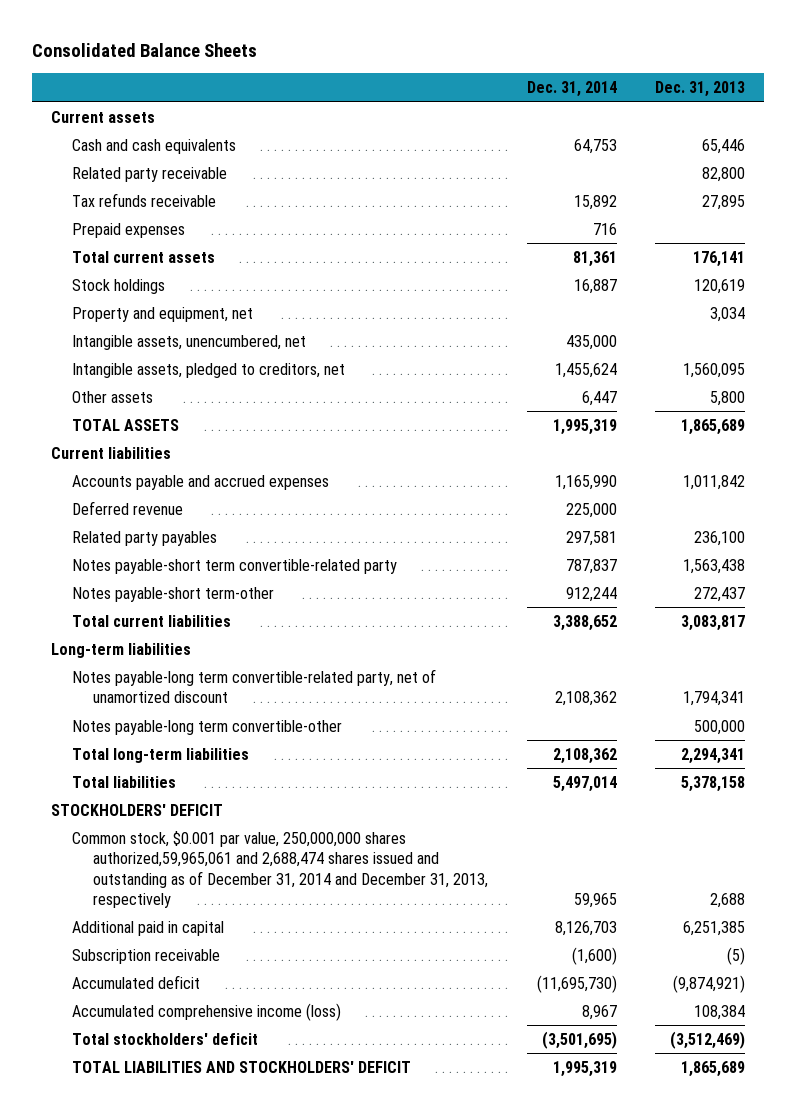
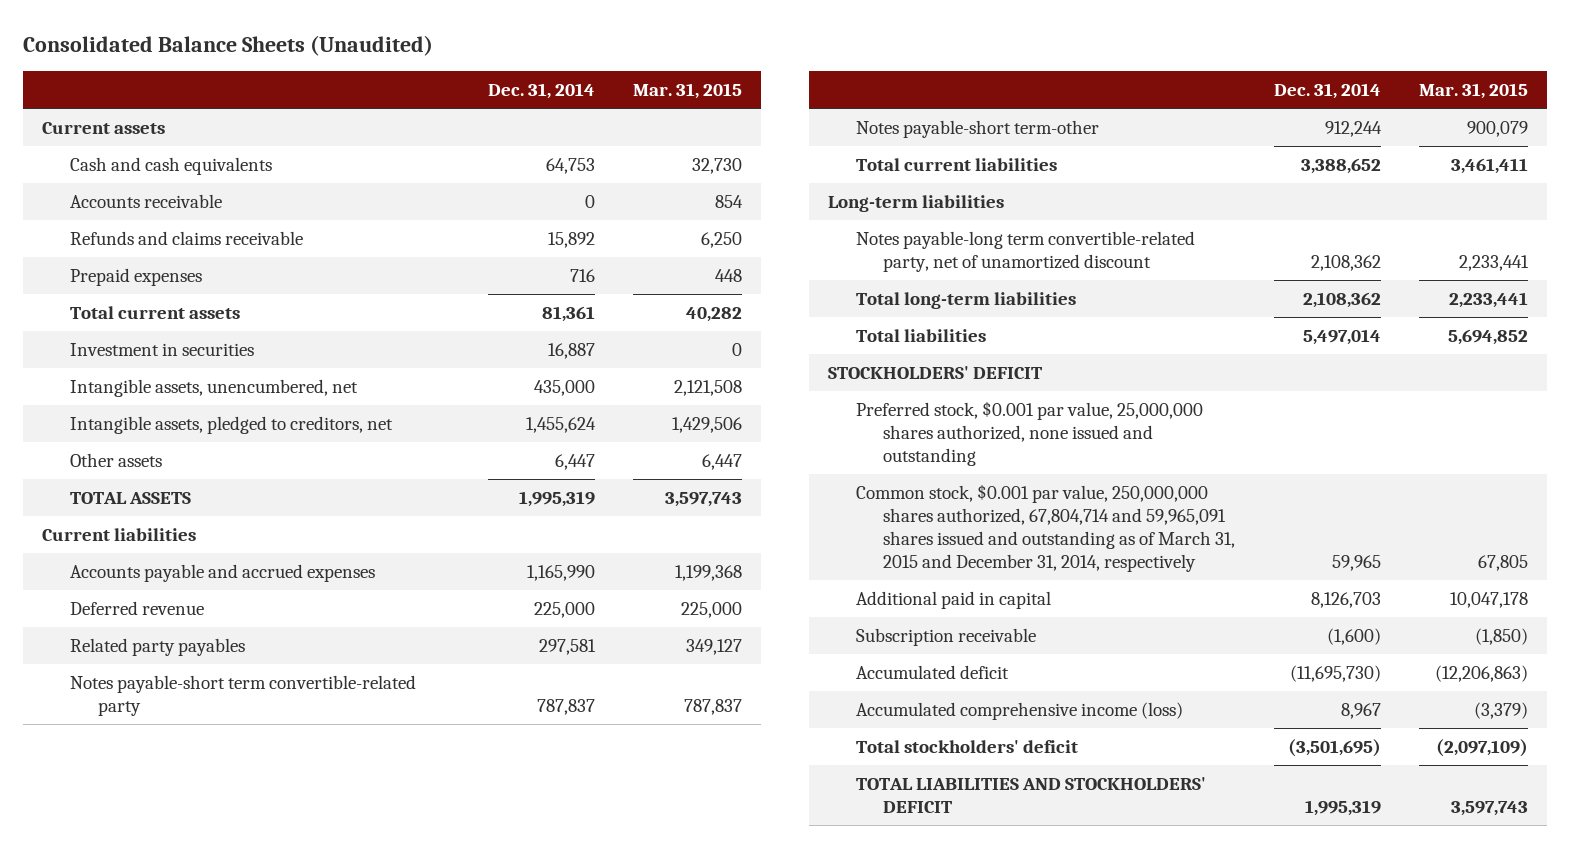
[32,43,258,58] Consolidated Balance Sheets -> [22,35,433,57] Consolidated Balance Sheets (Unaudited)
[654,81,745,98] Dec. 31, 2013 -> none
none -> [633,83,743,100] Mar. 31, 2015
[72,166,228,182] Related party receivable -> none
none -> [69,193,222,208] Accounts receivable
[72,192,217,207] Tax refunds receivable -> [69,230,303,245] Refunds and claims receivable
[72,306,254,322] Property and equipment, net -> none
[72,278,166,294] Stock holdings -> [69,342,254,356] Investment in securities
[72,719,343,735] Notes payable-long term convertible-other -> none
none -> [855,400,1203,466] Preferred stock, $0.001 par value, 25,000,000 shares authorized, none issued and outstanding
[72,830,489,909] Common stock, $0.001 par value, 250,000,000 shares authorized,59,965,061 and 2,688,474 shares issued and outstanding as of December 31, 2014 and December 31, 2013, respectively -> [855,483,1236,572] Common stock, $0.001 par value, 250,000,000 shares authorized, 67,804,714 and 59,965,091 shares issued and outstanding as of March 31, 2015 and December 31, 2014, respectively

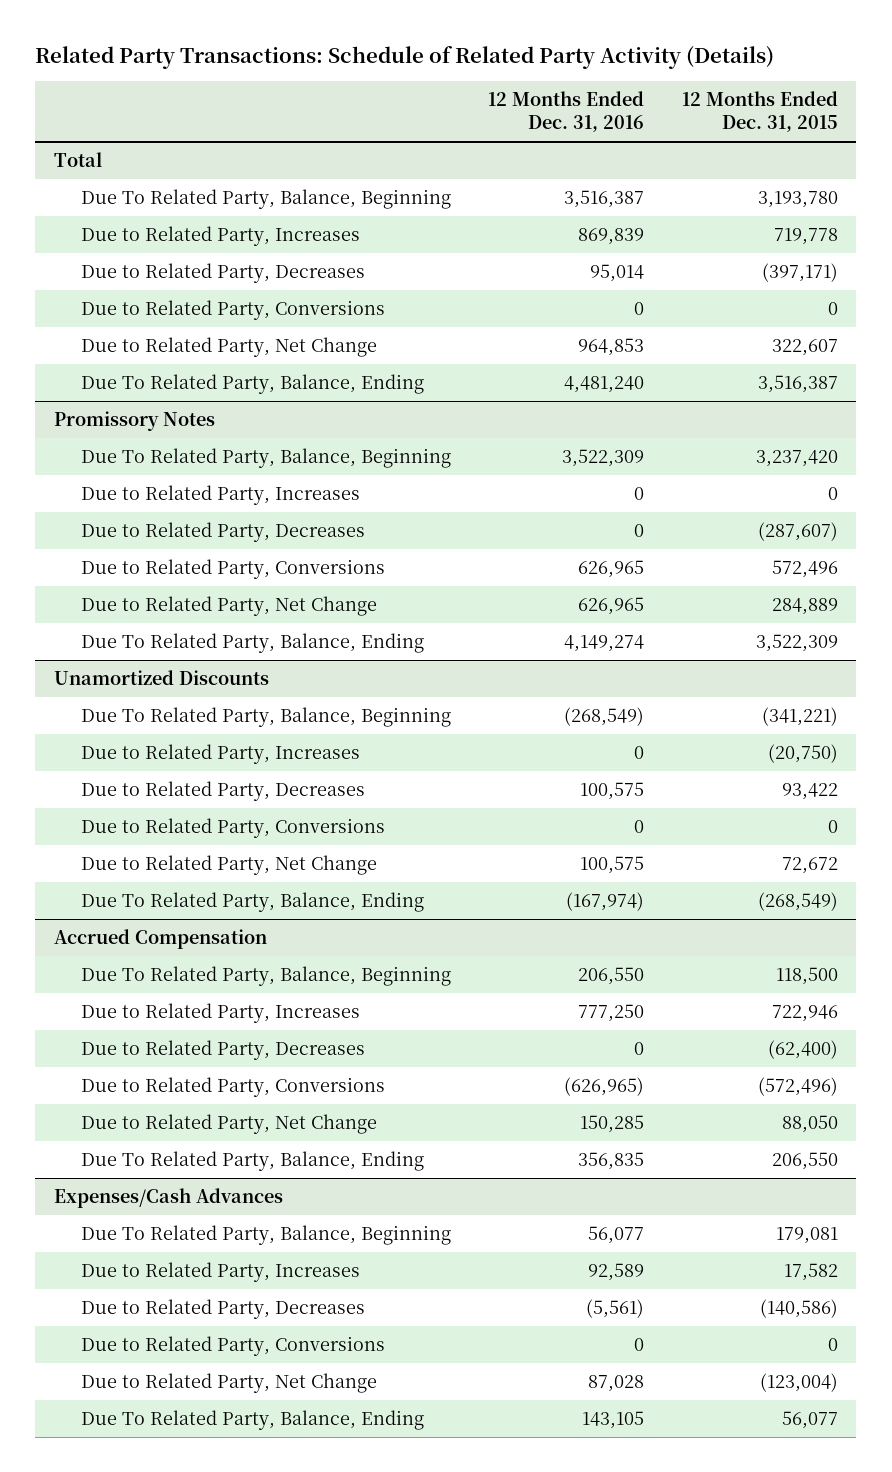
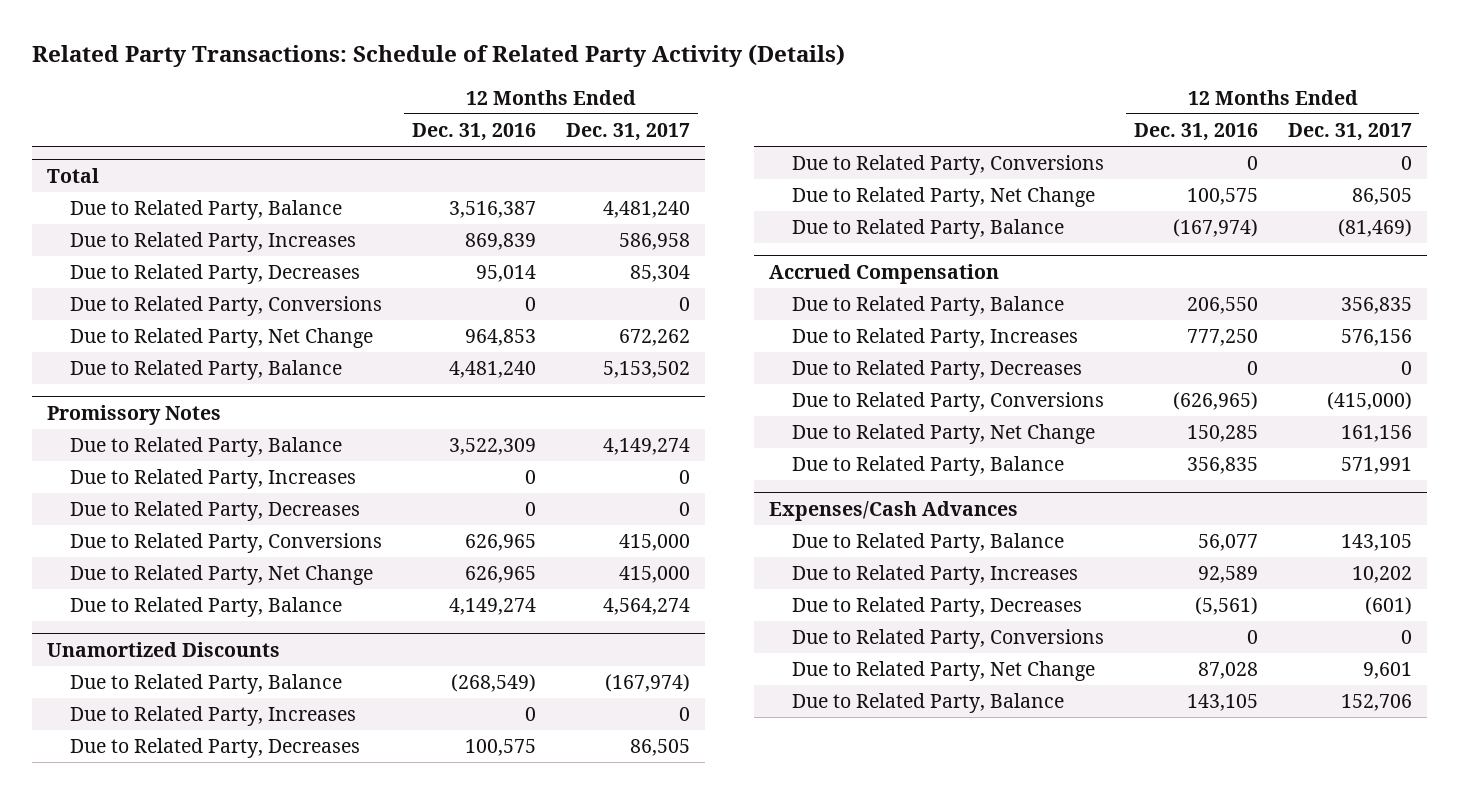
[681,91,838,133] 12 Months Ended Dec. 31, 2015 -> none
none -> [565,123,690,142] Dec. 31, 2017
[80,188,451,209] Due To Related Party, Balance, Beginning -> [69,200,342,221] Due to Related Party, Balance
[80,373,424,394] Due To Related Party, Balance, Ending -> [69,360,342,381] Due to Related Party, Balance
[80,447,451,468] Due To Related Party, Balance, Beginning -> [69,437,342,458] Due to Related Party, Balance
[80,632,424,653] Due To Related Party, Balance, Ending -> [69,597,342,618] Due to Related Party, Balance
[80,706,451,727] Due To Related Party, Balance, Beginning -> [69,674,342,695] Due to Related Party, Balance
[80,891,424,912] Due To Related Party, Balance, Ending -> [791,219,1064,240] Due to Related Party, Balance
[80,965,451,986] Due To Related Party, Balance, Beginning -> [791,296,1064,317] Due to Related Party, Balance
[80,1150,424,1171] Due To Related Party, Balance, Ending -> [791,456,1064,477] Due to Related Party, Balance
[80,1224,451,1245] Due To Related Party, Balance, Beginning -> [791,533,1064,554] Due to Related Party, Balance
[80,1409,424,1430] Due To Related Party, Balance, Ending -> [791,693,1064,714] Due to Related Party, Balance

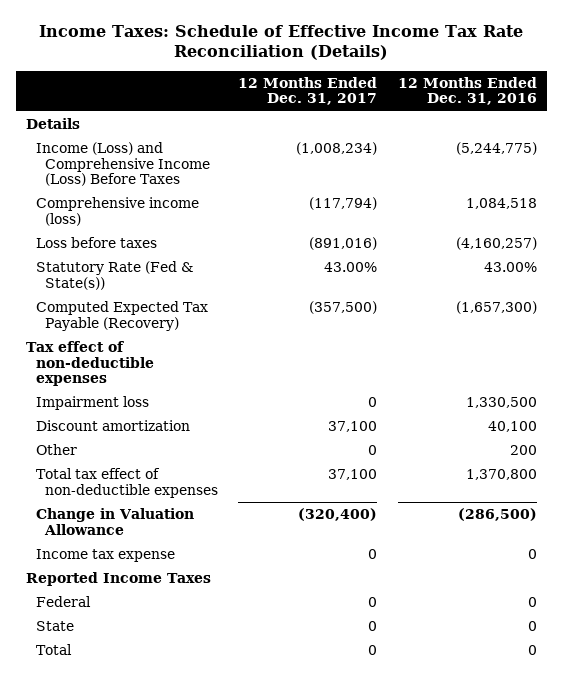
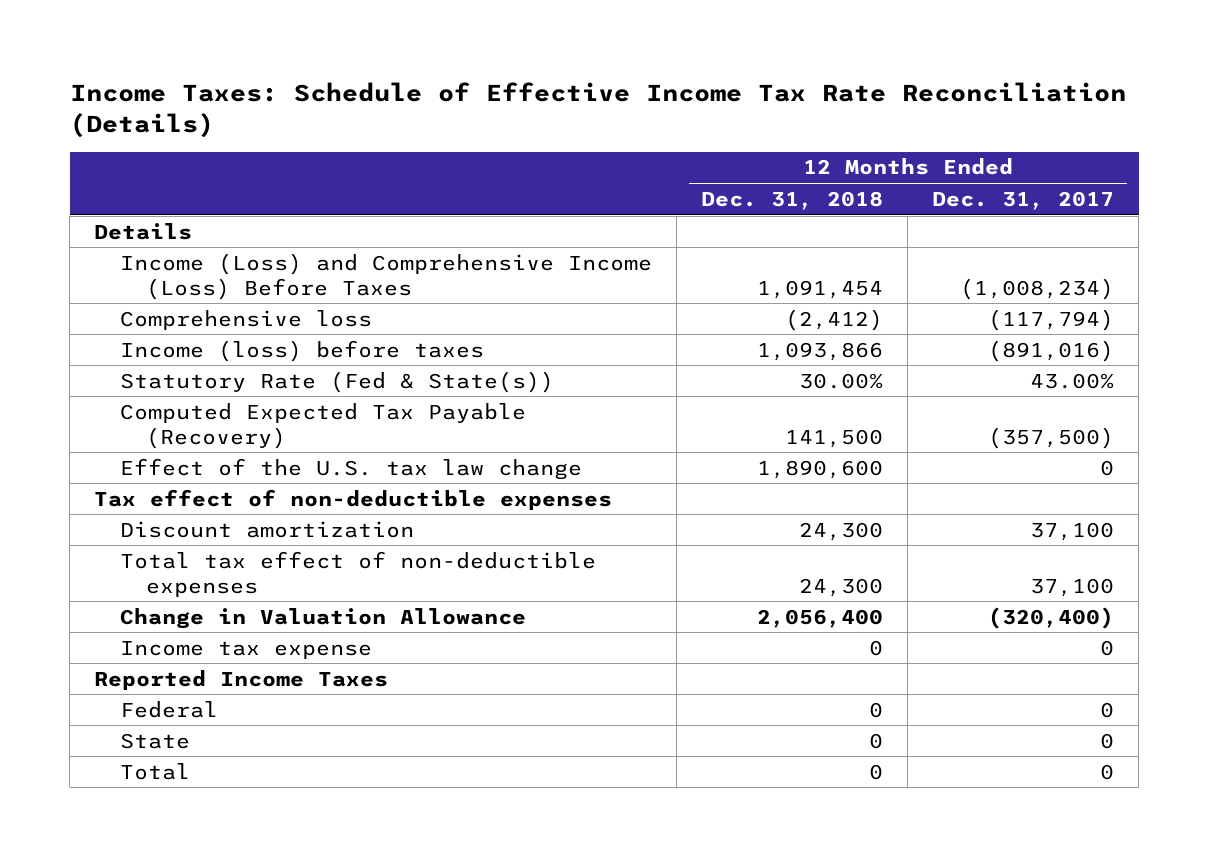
[397,76,537,106] 12 Months Ended Dec. 31, 2016 -> none
none -> [701,190,884,210] Dec. 31, 2018
[35,196,199,226] Comprehensive income (loss) -> [120,309,373,330] Comprehensive loss
[35,236,157,248] Loss before taxes -> [120,339,485,362] Income (loss) before taxes
none -> [120,457,583,480] Effect of the U.S. tax law change
[35,395,149,410] Impairment loss -> none
[35,443,77,455] Other -> none

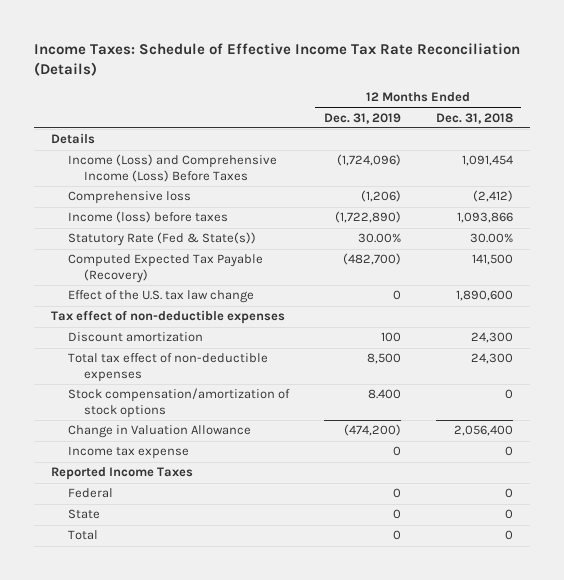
[932,190,1115,210] Dec. 31, 2017 -> none
none -> [323,112,401,124] Dec. 31, 2019
none -> [67,388,290,418] Stock compensation/amortization of stock options

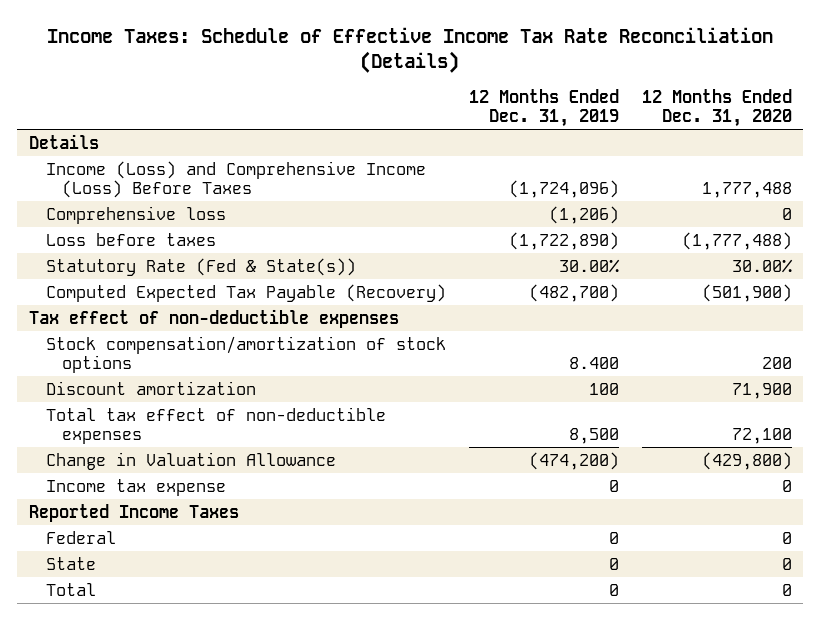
[435,112,513,124] Dec. 31, 2018 -> none
none -> [641,89,792,128] 12 Months Ended Dec. 31, 2020
[67,211,228,224] Income (loss) before taxes -> [45,232,216,246] Loss before taxes
[67,290,254,304] Effect of the U.S. tax law change -> none
[67,388,290,418] Stock compensation/amortization of stock options -> [45,335,446,373] Stock compensation/amortization of stock options

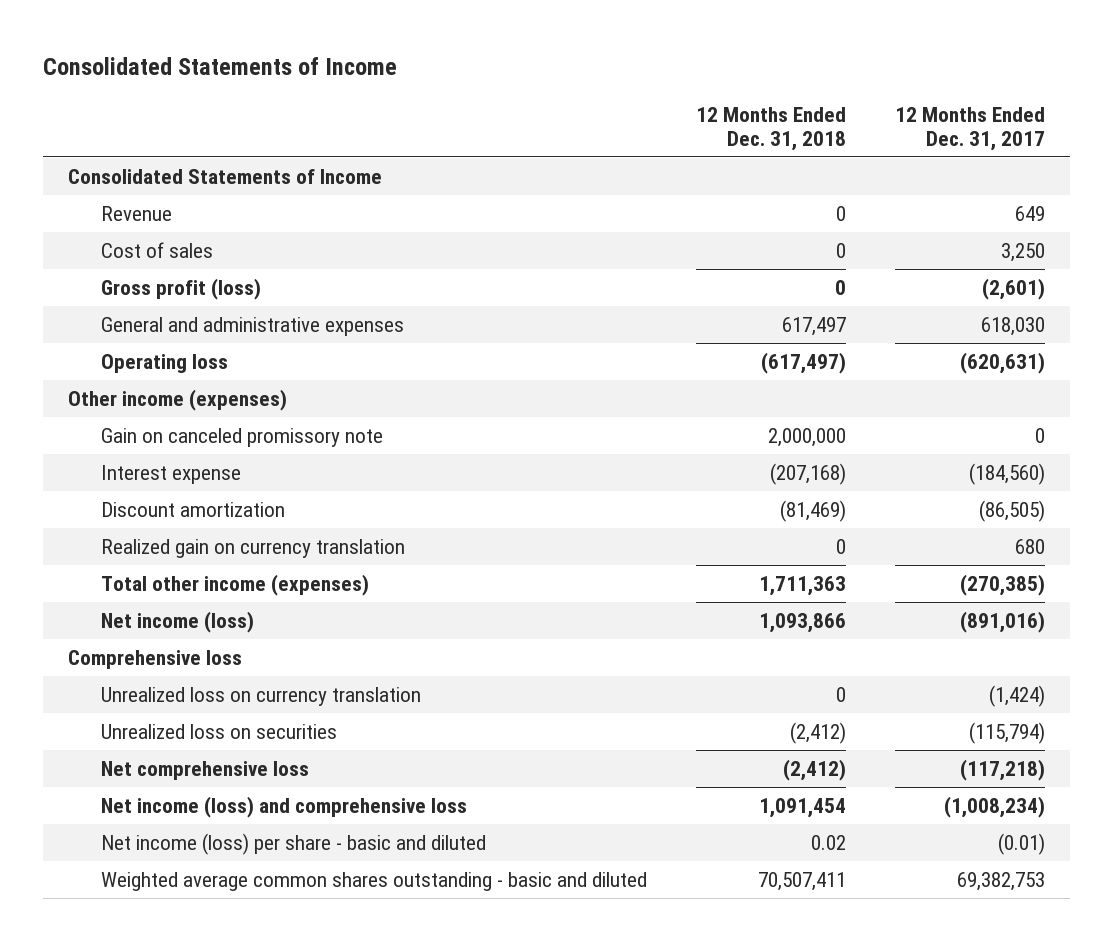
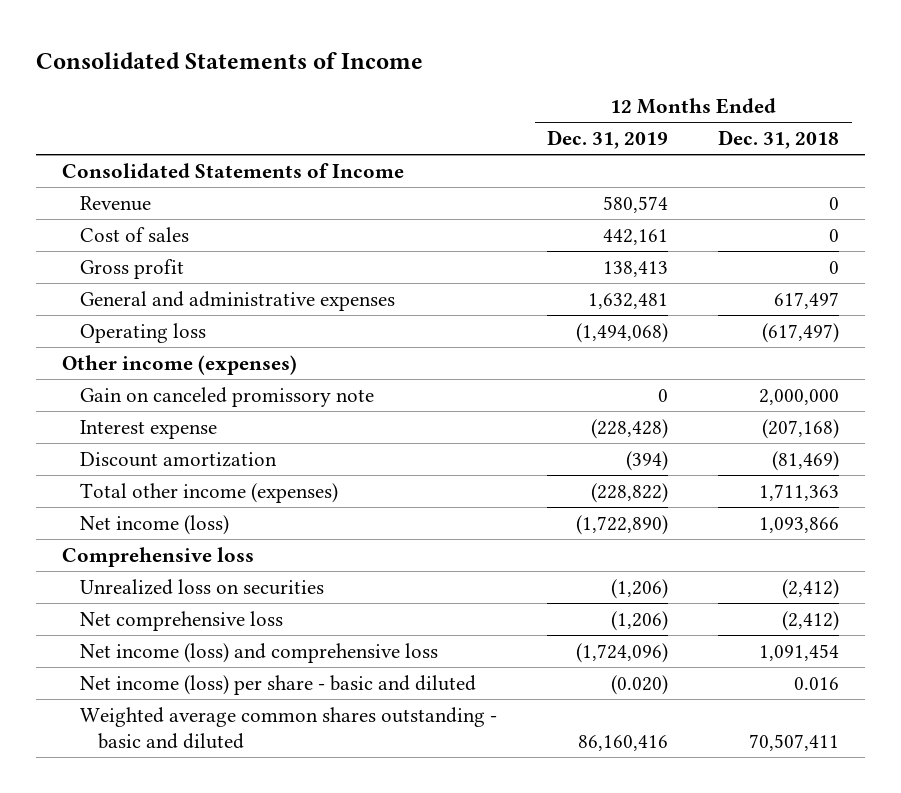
[895,106,1046,151] 12 Months Ended Dec. 31, 2017 -> none
none -> [547,130,669,150] Dec. 31, 2019
[100,277,261,300] Gross profit (loss) -> [79,258,184,279] Gross profit
[100,538,405,558] Realized gain on currency translation -> none
[100,686,421,706] Unrealized loss on currency translation -> none
[810,834,846,850] 0.02 -> [794,676,840,690] 0.016

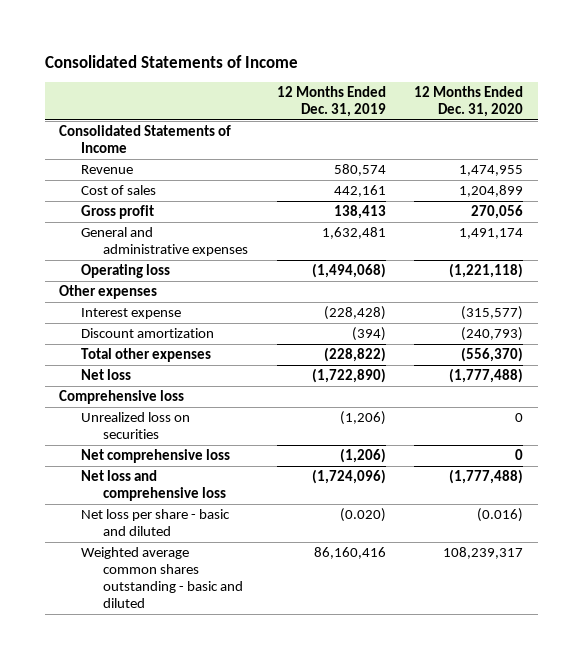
[718,130,840,150] Dec. 31, 2018 -> none
none -> [414,86,524,118] 12 Months Ended Dec. 31, 2020
[79,386,374,407] Gain on canceled promissory note -> none
[61,354,297,375] Other income (expenses) -> [59,285,158,300] Other expenses
[79,482,338,503] Total other income (expenses) -> [81,348,212,363] Total other expenses
[79,514,229,535] Net income (loss) -> [81,369,132,381] Net loss
[79,642,438,663] Net income (loss) and comprehensive loss -> [81,470,227,502] Net loss and comprehensive loss
[79,674,476,695] Net income (loss) per share - basic and diluted -> [81,509,231,537] Net loss per share - basic and diluted

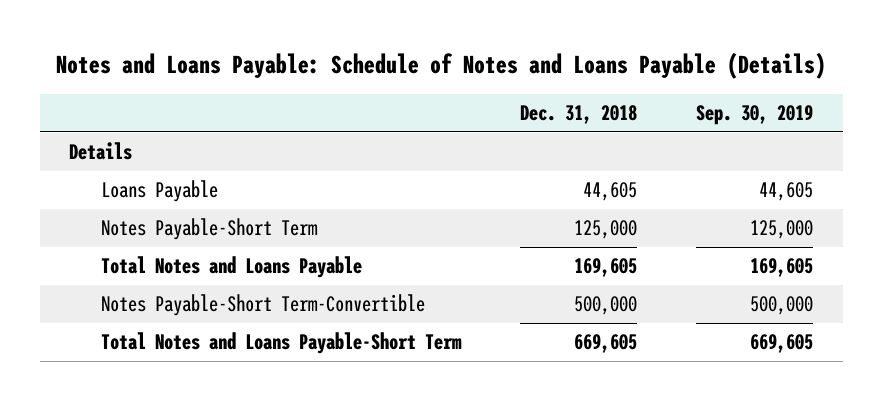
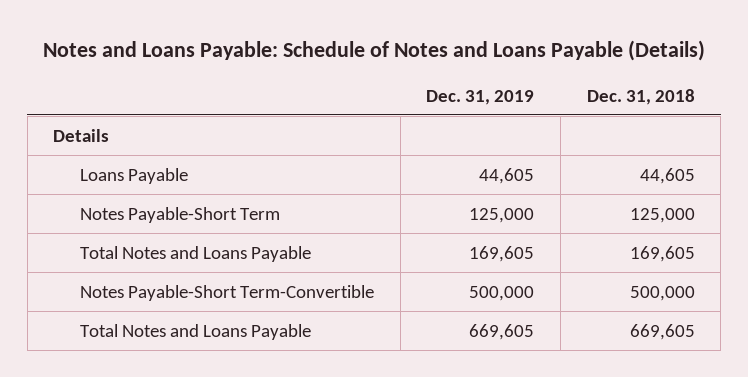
[696,105,814,126] Sep. 30, 2019 -> none
none -> [426,89,535,105] Dec. 31, 2019
[101,332,463,355] Total Notes and Loans Payable-Short Term -> [80,323,312,340] Total Notes and Loans Payable

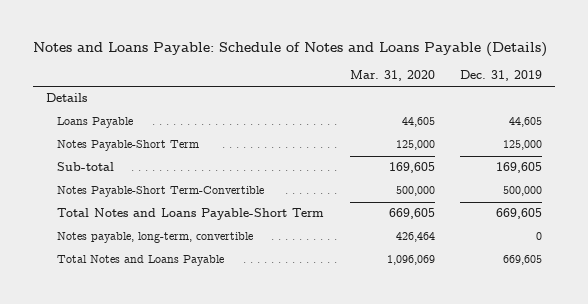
[586,88,695,105] Dec. 31, 2018 -> none
none -> [349,70,435,82] Mar. 31, 2020
[80,245,312,262] Total Notes and Loans Payable -> [57,162,115,172] Sub-total
none -> [57,208,325,221] Total Notes and Loans Payable-Short Term
none -> [57,232,254,244] Notes payable, long-term, convertible

